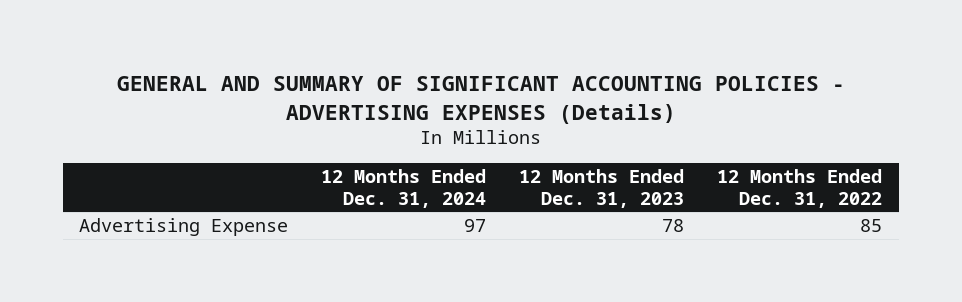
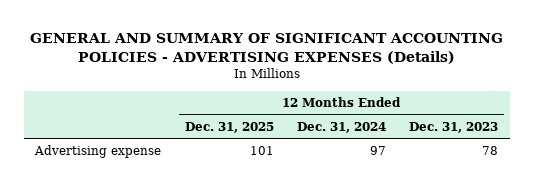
[717,168,883,208] 12 Months Ended Dec. 31, 2022 -> none
none -> [184,121,274,133] Dec. 31, 2025
[79,218,289,237] Advertising Expense -> [34,145,162,159] Advertising expense

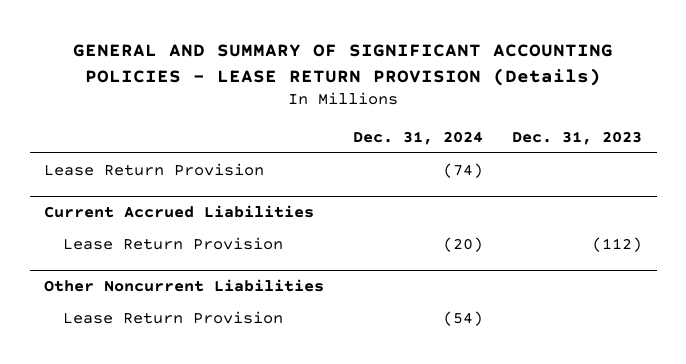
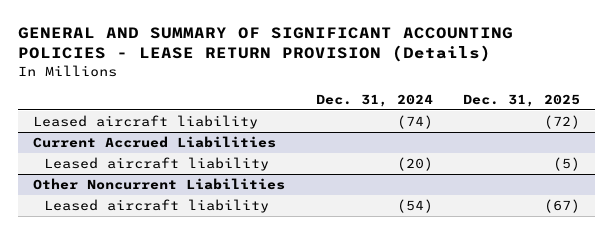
[512,130,643,145] Dec. 31, 2023 -> none
none -> [463,93,581,107] Dec. 31, 2025
[44,162,265,176] Lease Return Provision -> [33,115,259,130] Leased aircraft liability
[63,236,284,250] Lease Return Provision -> [43,157,269,172] Leased aircraft liability
[63,310,284,324] Lease Return Provision -> [43,199,269,214] Leased aircraft liability

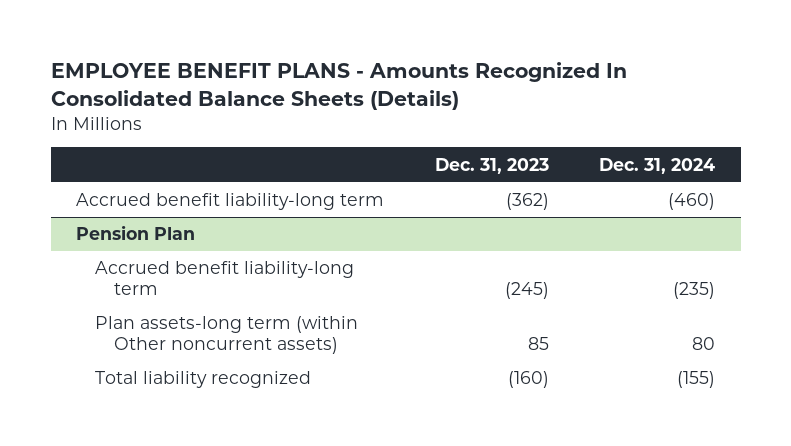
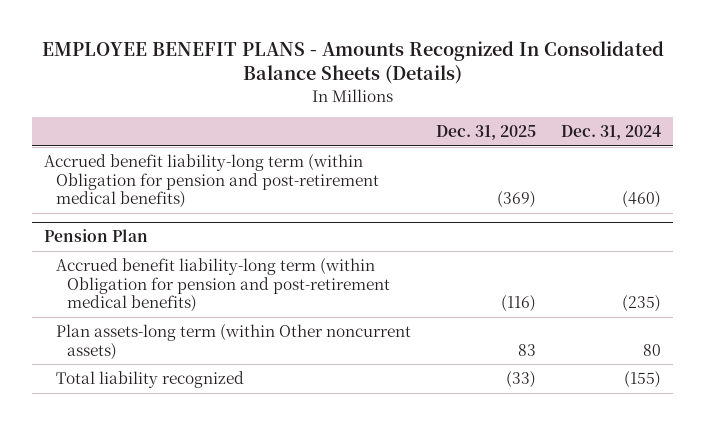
[434,157,549,174] Dec. 31, 2023 -> none
none -> [435,125,536,141] Dec. 31, 2025
[75,193,384,211] Accrued benefit liability-long term -> [44,154,379,209] Accrued benefit liability-long term (within Obligation for pension and post-retirement medical benefits)
[94,261,354,295] Accrued benefit liability-long term -> [55,258,391,313] Accrued benefit liability-long term (within Obligation for pension and post-retirement medical benefits)

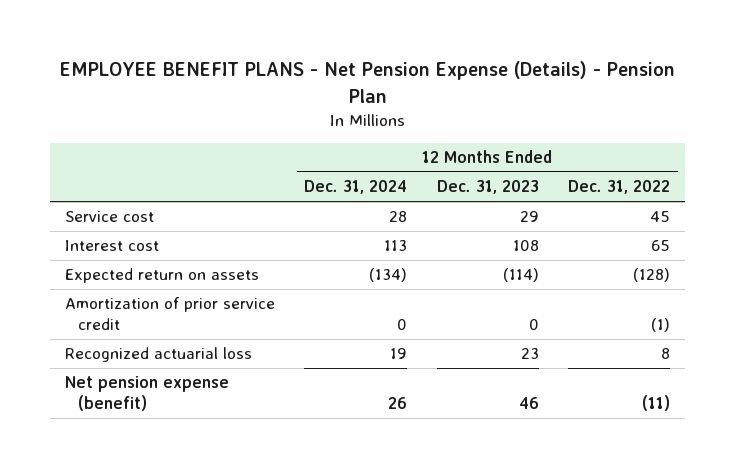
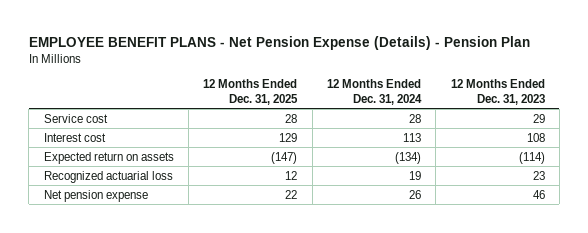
[568,180,671,195] Dec. 31, 2022 -> none
none -> [203,79,299,105] 12 Months Ended Dec. 31, 2025
[64,297,275,330] Amortization of prior service credit -> none
[64,376,229,411] Net pension expense (benefit) -> [43,189,148,202] Net pension expense

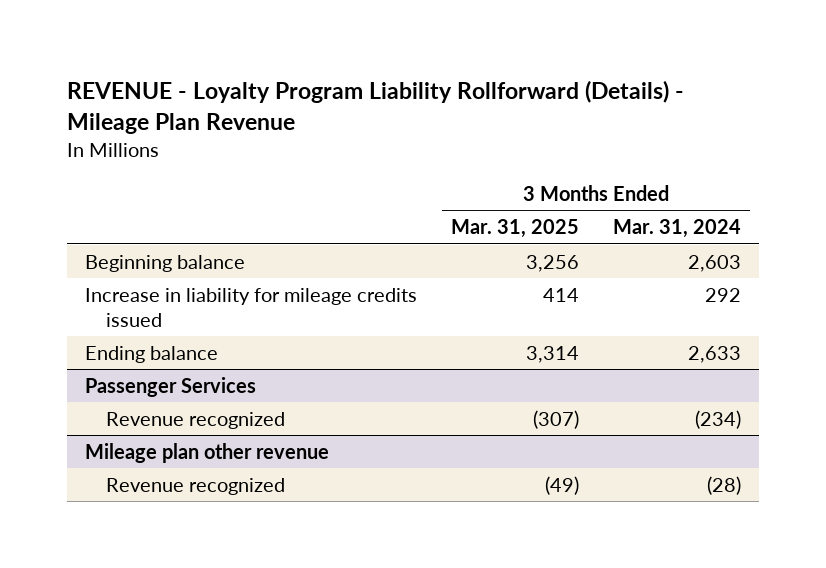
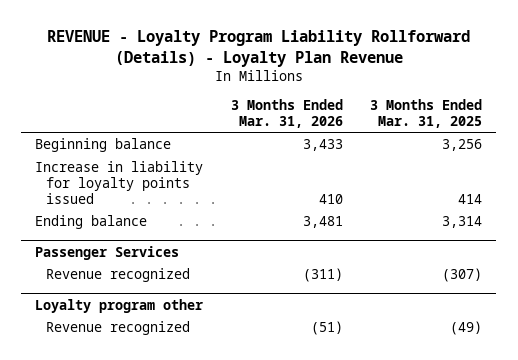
[67,79,685,134] REVENUE - Loyalty Program Liability Rollforward (Details) - Mileage Plan Revenue -> [46,30,470,67] REVENUE - Loyalty Program Liability Rollforward (Details) - Loyalty Plan Revenue
[613,219,742,239] Mar. 31, 2024 -> none
none -> [230,98,343,128] 3 Months Ended Mar. 31, 2026
[84,287,417,328] Increase in liability for mileage credits issued -> [35,161,204,204] Increase in liability for loyalty points issued
[84,442,329,463] Mileage plan other revenue -> none
none -> [35,298,204,313] Loyalty program other

